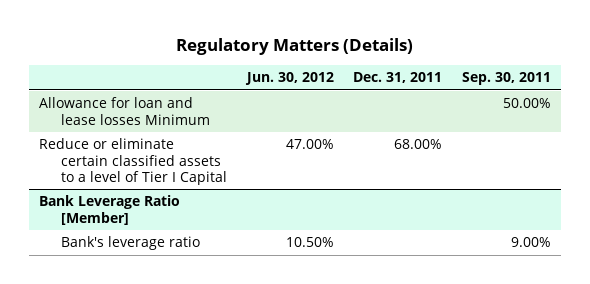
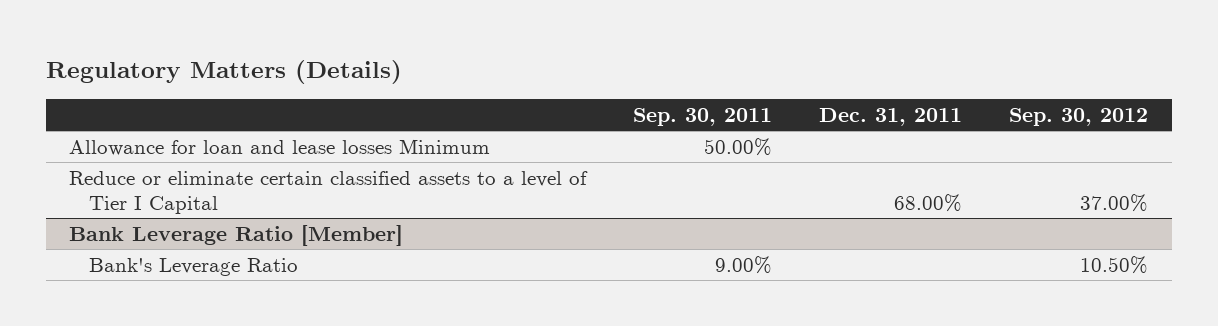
[244,72,334,86] Jun. 30, 2012 -> none
none -> [1009,107,1149,126] Sep. 30, 2012
[60,236,200,251] Bank's leverage ratio -> [89,257,299,276] Bank's Leverage Ratio

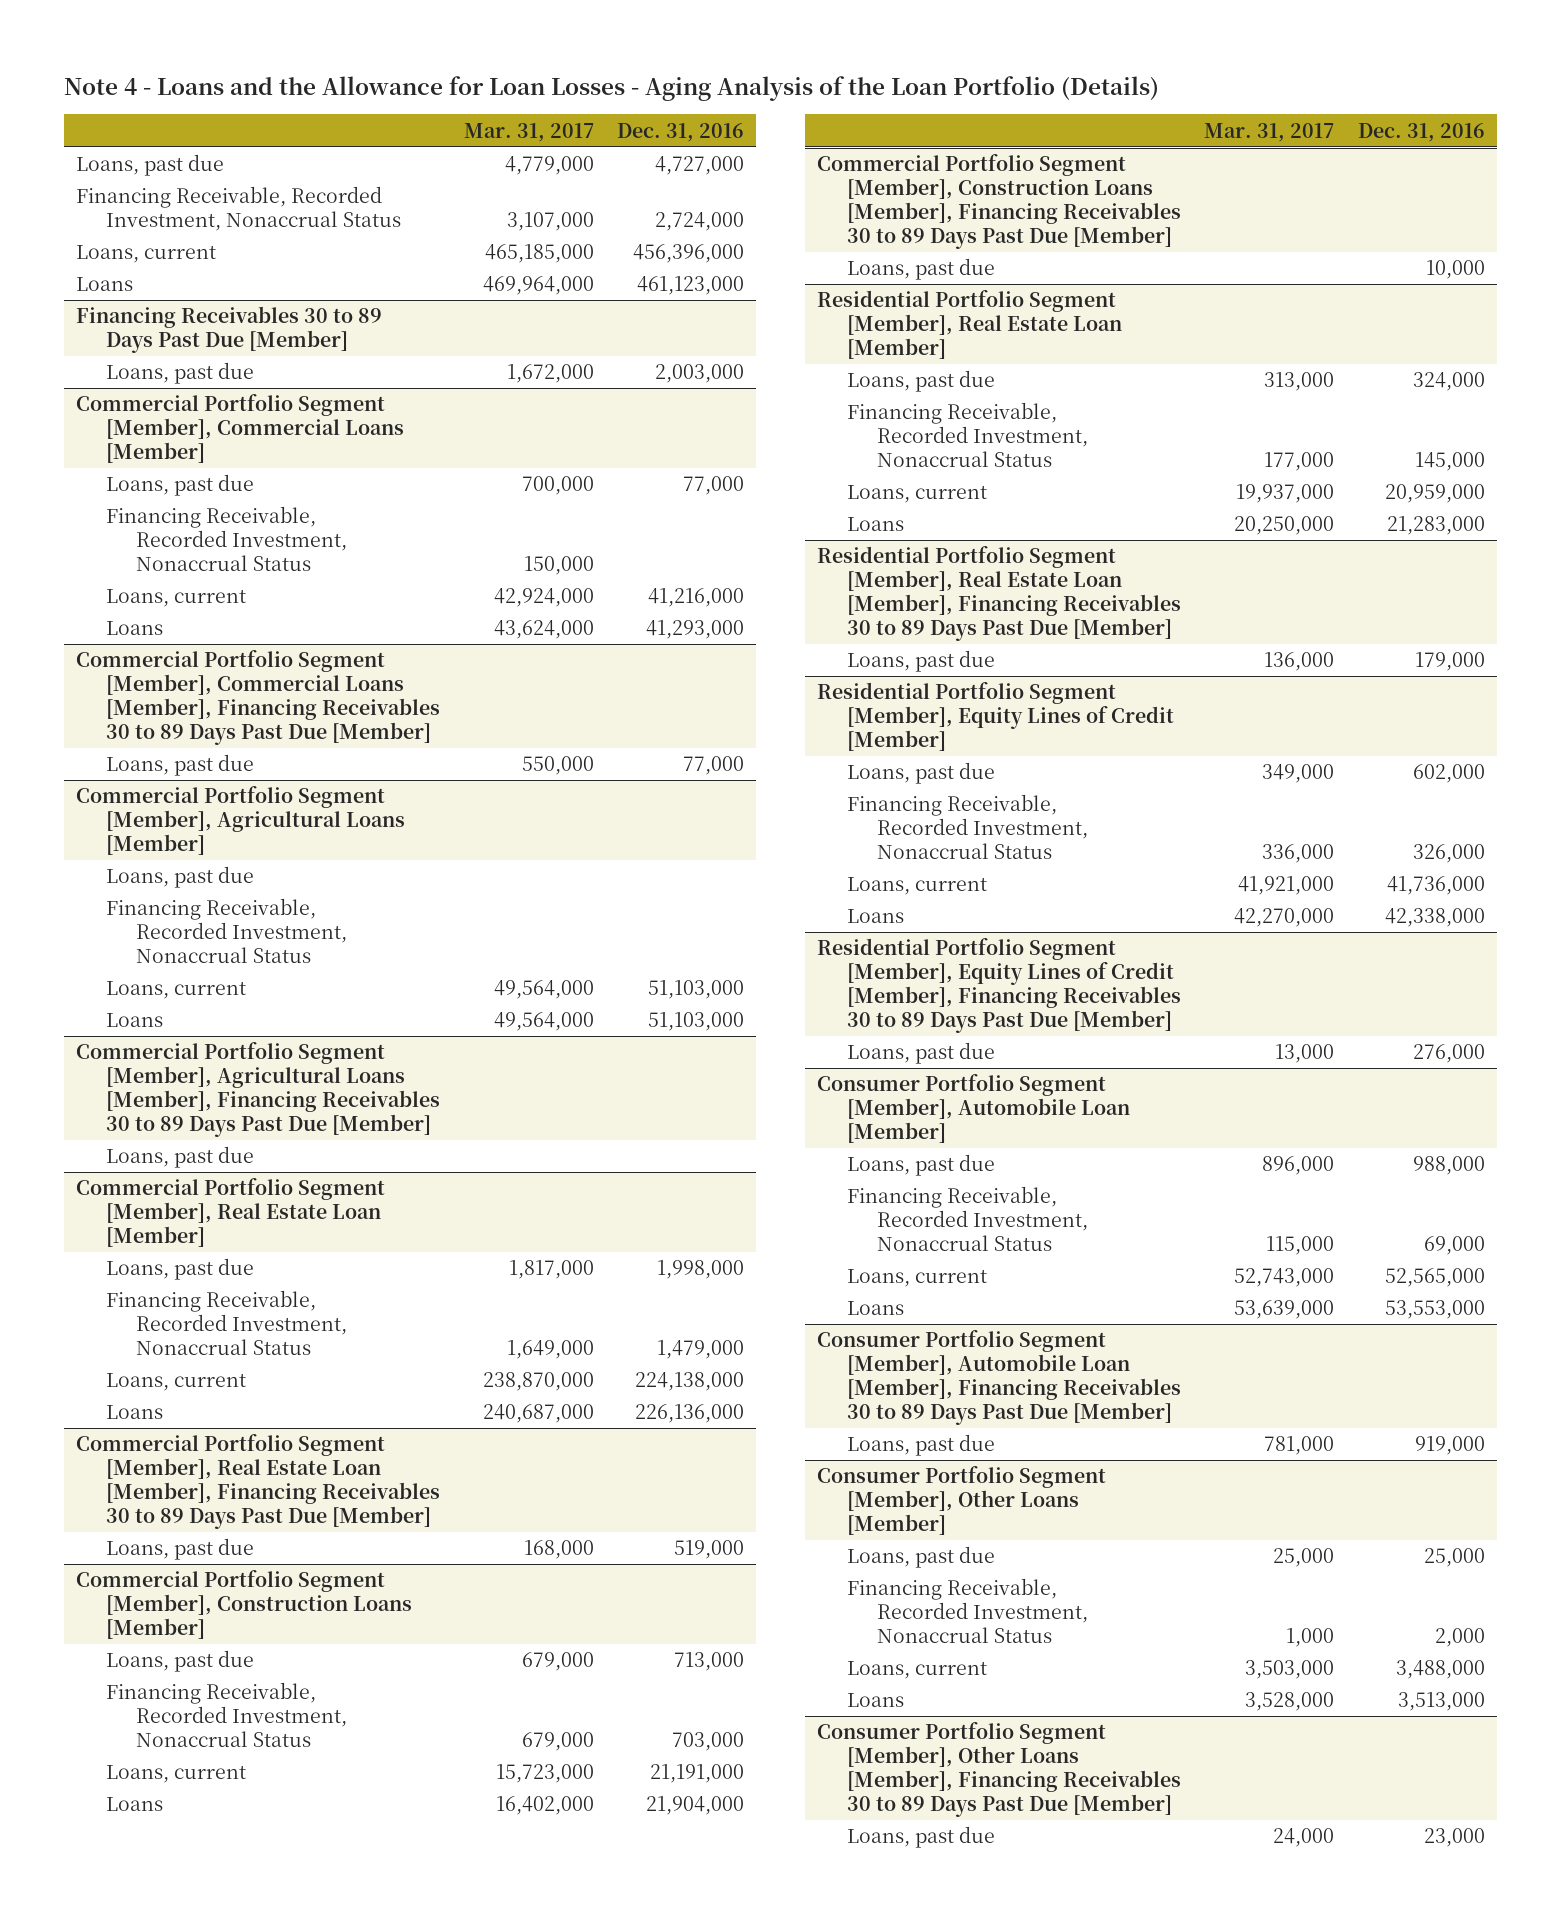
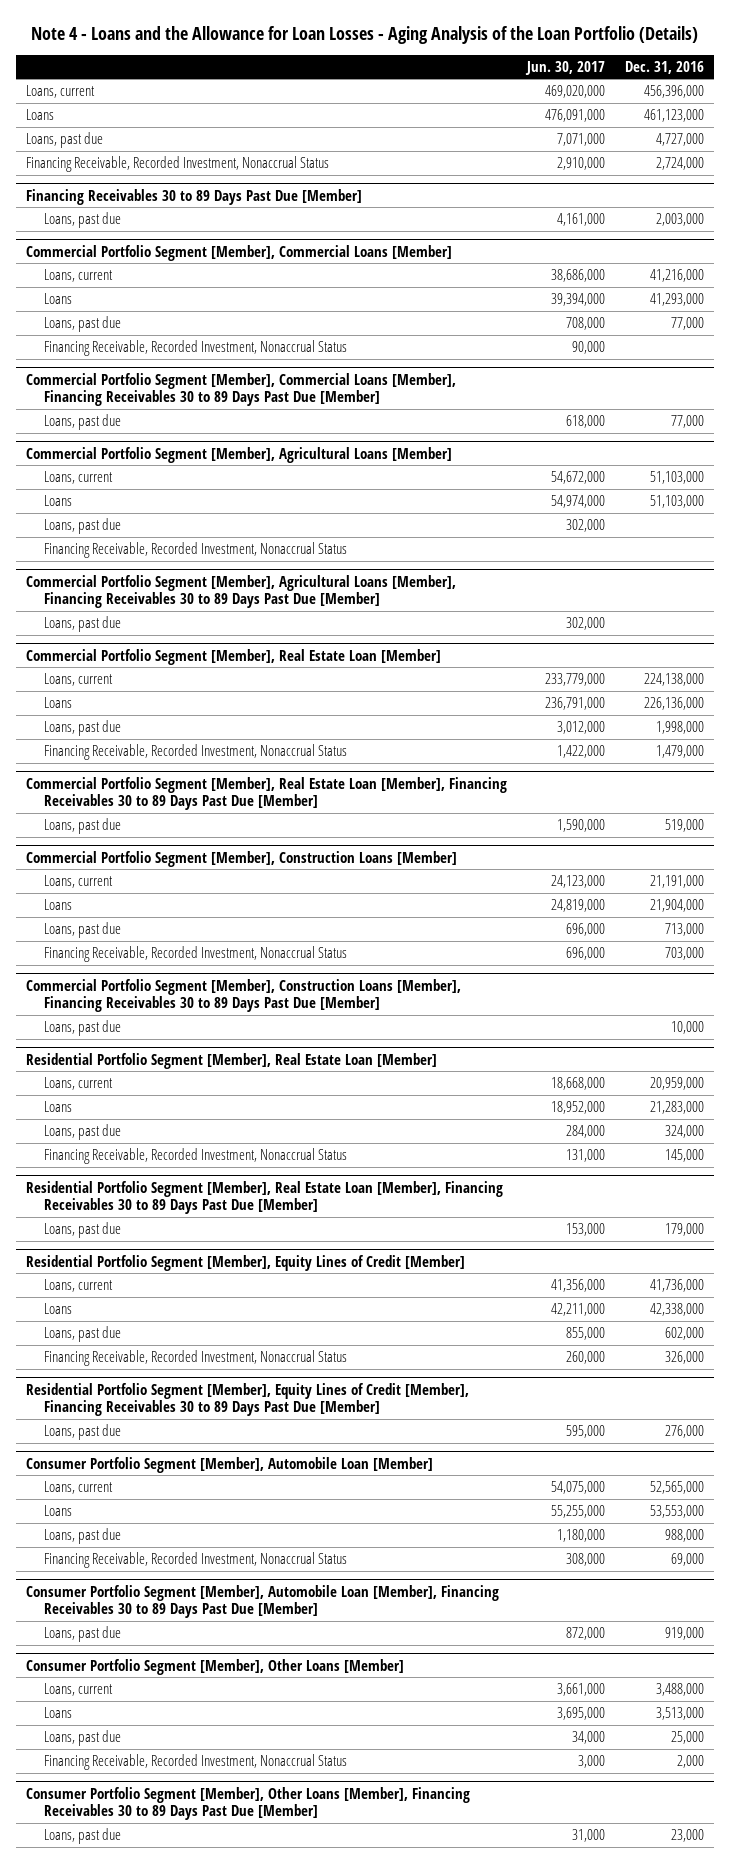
[463,122,594,142] Mar. 31, 2017 -> none
none -> [525,60,606,75] Jun. 30, 2017
[75,154,224,177] Loans, past due -> [26,132,104,149] Loans, past due
[75,186,402,232] Financing Receivable, Recorded Investment, Nonaccrual Status -> [26,156,330,173] Financing Receivable, Recorded Investment, Nonaccrual Status
[106,474,255,497] Loans, past due -> [44,316,122,333] Loans, past due
[106,506,348,571] Financing Receivable, Recorded Investment, Nonaccrual Status -> [44,340,348,357] Financing Receivable, Recorded Investment, Nonaccrual Status
[106,866,255,889] Loans, past due -> [44,518,122,535] Loans, past due
[106,898,348,963] Financing Receivable, Recorded Investment, Nonaccrual Status -> [44,542,348,559] Financing Receivable, Recorded Investment, Nonaccrual Status
[106,1258,255,1281] Loans, past due -> [44,720,122,737] Loans, past due
[106,1290,348,1355] Financing Receivable, Recorded Investment, Nonaccrual Status -> [44,744,348,761] Financing Receivable, Recorded Investment, Nonaccrual Status
[106,1650,255,1673] Loans, past due -> [44,922,122,939] Loans, past due
[106,1682,348,1747] Financing Receivable, Recorded Investment, Nonaccrual Status -> [44,946,348,963] Financing Receivable, Recorded Investment, Nonaccrual Status
[846,370,995,393] Loans, past due -> [44,1124,122,1141] Loans, past due
[846,402,1088,467] Financing Receivable, Recorded Investment, Nonaccrual Status -> [44,1148,348,1165] Financing Receivable, Recorded Investment, Nonaccrual Status
[846,762,995,785] Loans, past due -> [44,1326,122,1343] Loans, past due
[846,794,1088,859] Financing Receivable, Recorded Investment, Nonaccrual Status -> [44,1350,348,1367] Financing Receivable, Recorded Investment, Nonaccrual Status
[846,1154,995,1177] Loans, past due -> [44,1528,122,1545] Loans, past due
[846,1186,1088,1251] Financing Receivable, Recorded Investment, Nonaccrual Status -> [44,1552,348,1569] Financing Receivable, Recorded Investment, Nonaccrual Status
[846,1546,995,1569] Loans, past due -> [44,1730,122,1747] Loans, past due
[846,1578,1088,1643] Financing Receivable, Recorded Investment, Nonaccrual Status -> [44,1754,348,1771] Financing Receivable, Recorded Investment, Nonaccrual Status

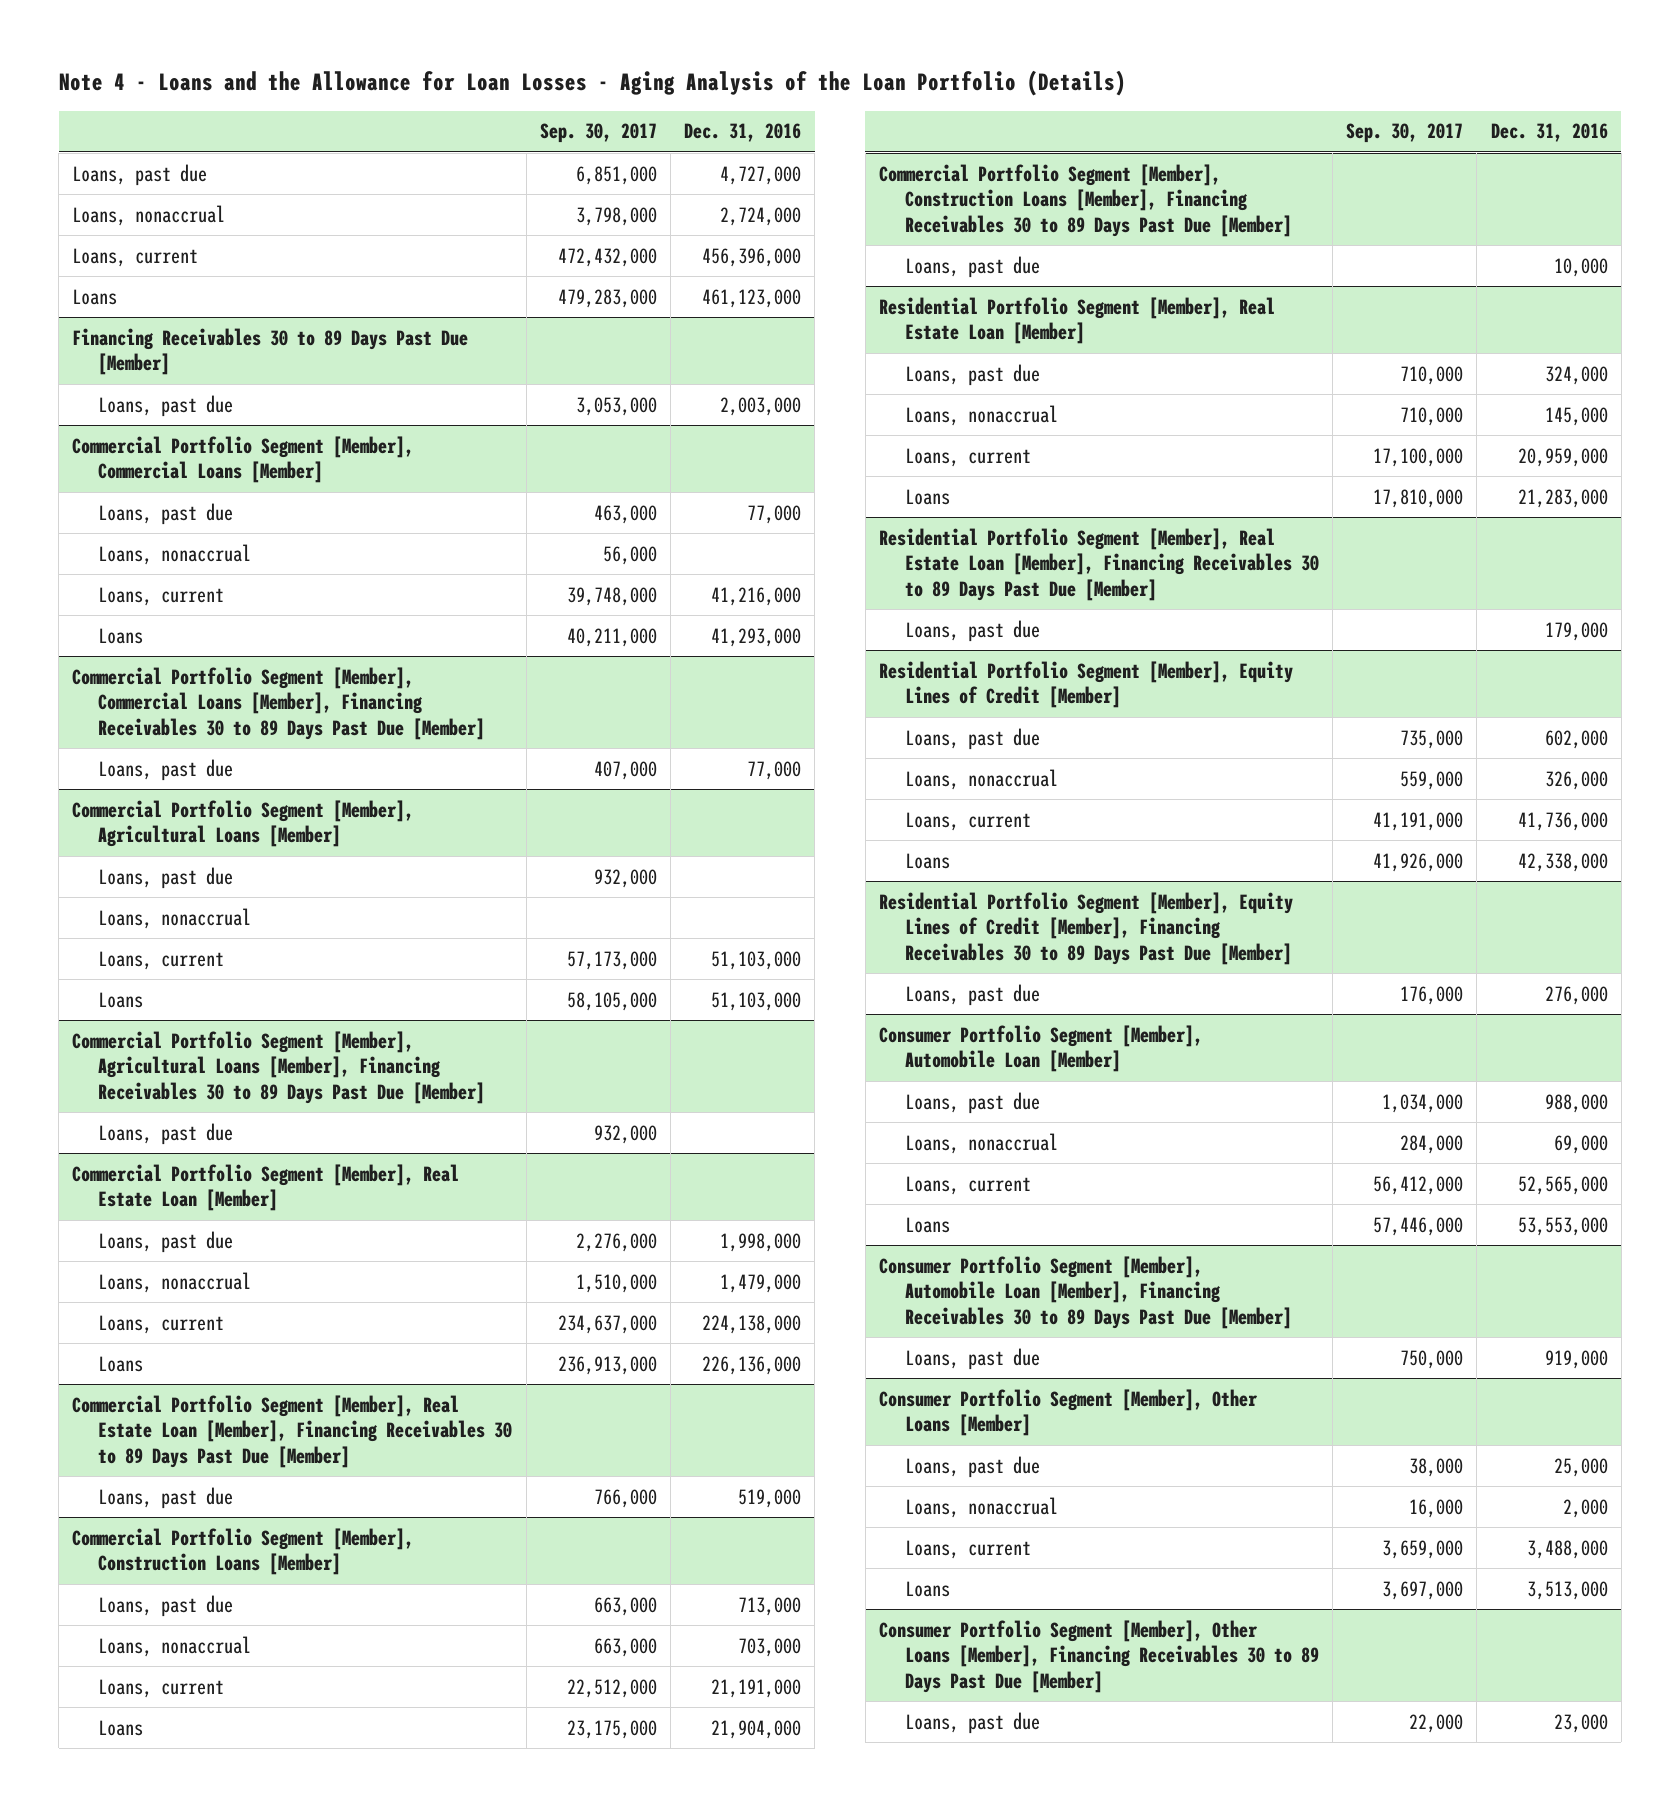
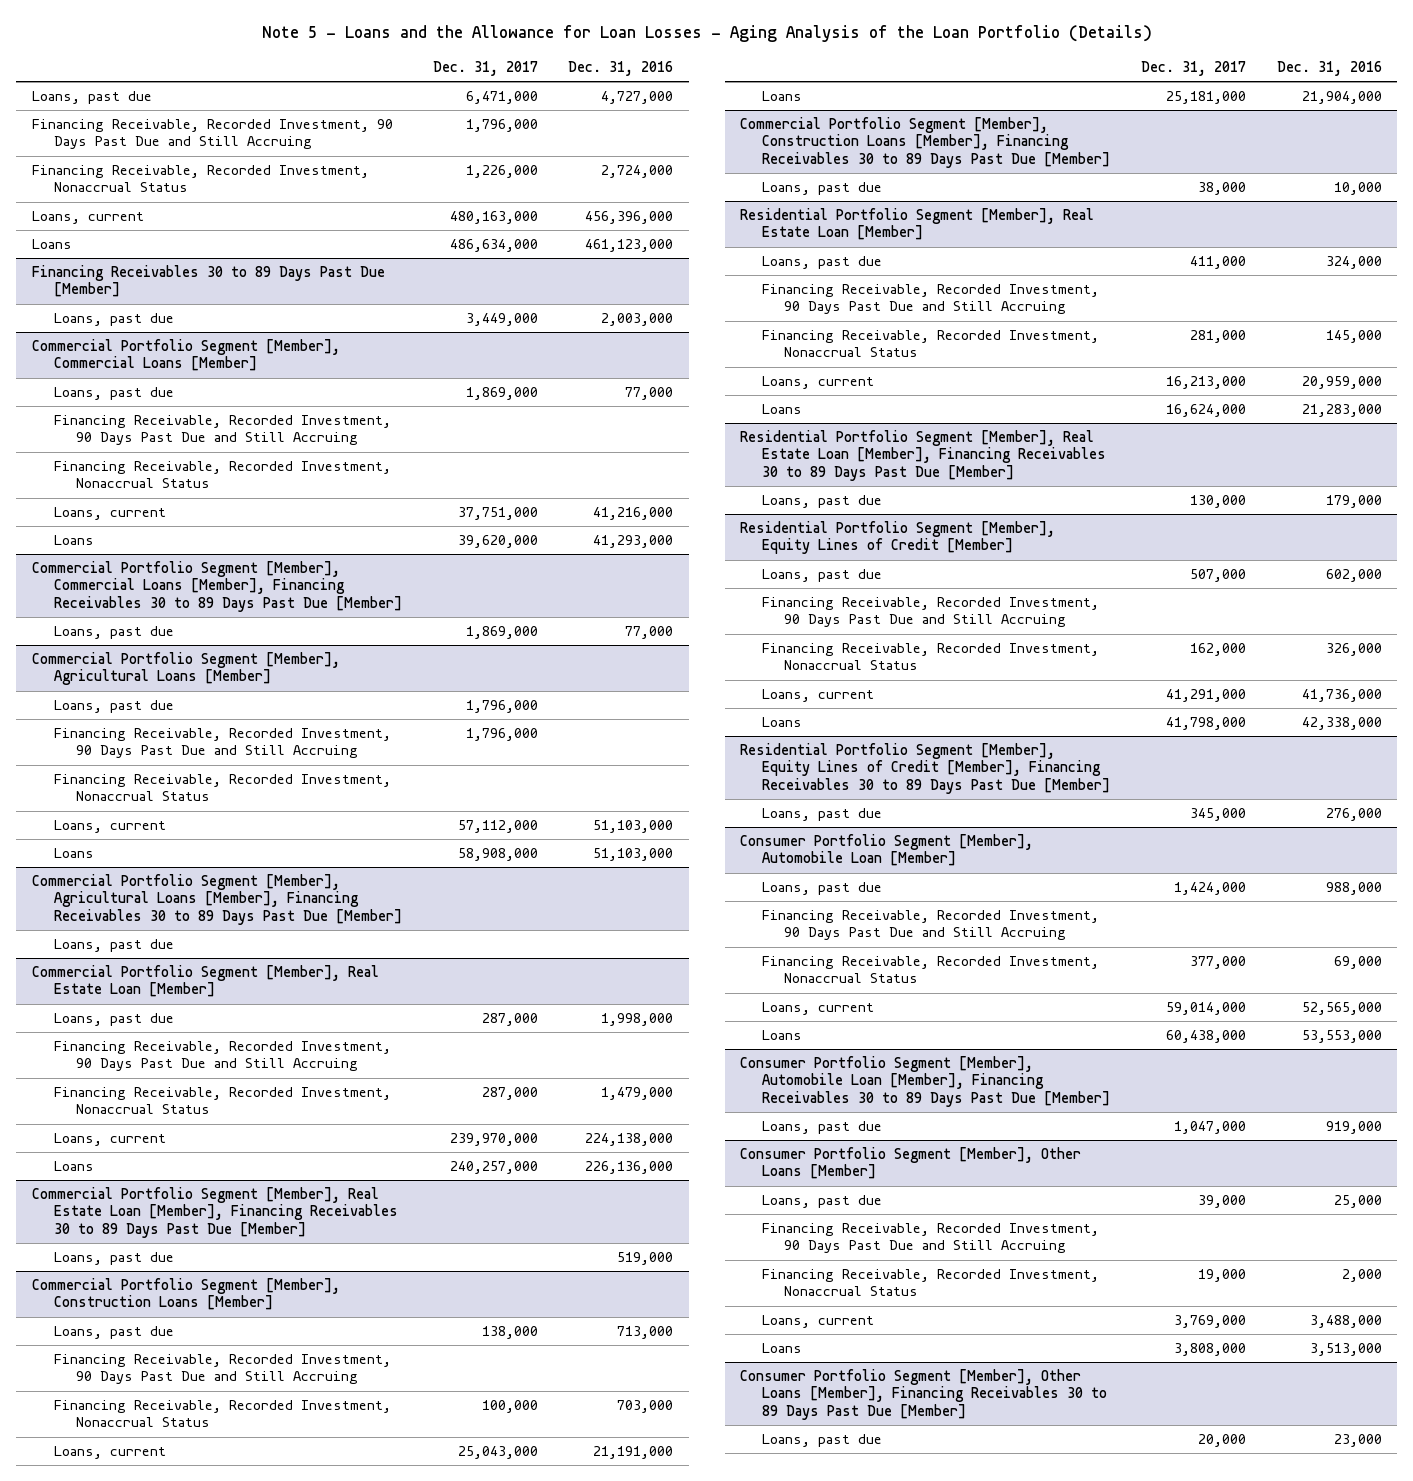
[58,70,1126,97] Note 4 - Loans and the Allowance for Loan Losses - Aging Analysis of the Loan Portfolio (Details) -> [261,25,1152,43] Note 5 - Loans and the Allowance for Loan Losses - Aging Analysis of the Loan Portfolio (Details)
[539,123,657,144] Sep. 30, 2017 -> none
none -> [432,60,538,76] Dec. 31, 2017
none -> [31,119,393,150] Financing Receivable, Recorded Investment, 90 Days Past Due and Still Accruing
[72,204,226,226] Loans, nonaccrual -> [31,165,369,193] Financing Receivable, Recorded Investment, Nonaccrual Status
none -> [53,415,391,446] Financing Receivable, Recorded Investment, 90 Days Past Due and Still Accruing
[98,543,252,565] Loans, nonaccrual -> [53,461,391,489] Financing Receivable, Recorded Investment, Nonaccrual Status
none -> [53,728,391,759] Financing Receivable, Recorded Investment, 90 Days Past Due and Still Accruing
[98,907,252,929] Loans, nonaccrual -> [53,774,391,802] Financing Receivable, Recorded Investment, Nonaccrual Status
none -> [53,1041,391,1072] Financing Receivable, Recorded Investment, 90 Days Past Due and Still Accruing
[98,1271,252,1293] Loans, nonaccrual -> [53,1087,391,1115] Financing Receivable, Recorded Investment, Nonaccrual Status
none -> [53,1354,391,1385] Financing Receivable, Recorded Investment, 90 Days Past Due and Still Accruing
[98,1635,252,1657] Loans, nonaccrual -> [53,1400,391,1428] Financing Receivable, Recorded Investment, Nonaccrual Status
none -> [762,284,1100,315] Financing Receivable, Recorded Investment, 90 Days Past Due and Still Accruing
[905,404,1059,426] Loans, nonaccrual -> [762,330,1100,358] Financing Receivable, Recorded Investment, Nonaccrual Status
none -> [762,597,1100,628] Financing Receivable, Recorded Investment, 90 Days Past Due and Still Accruing
[905,768,1059,790] Loans, nonaccrual -> [762,643,1100,671] Financing Receivable, Recorded Investment, Nonaccrual Status
none -> [762,910,1100,941] Financing Receivable, Recorded Investment, 90 Days Past Due and Still Accruing
[905,1132,1059,1154] Loans, nonaccrual -> [762,956,1100,984] Financing Receivable, Recorded Investment, Nonaccrual Status
none -> [762,1223,1100,1254] Financing Receivable, Recorded Investment, 90 Days Past Due and Still Accruing
[905,1496,1059,1518] Loans, nonaccrual -> [762,1269,1100,1297] Financing Receivable, Recorded Investment, Nonaccrual Status

